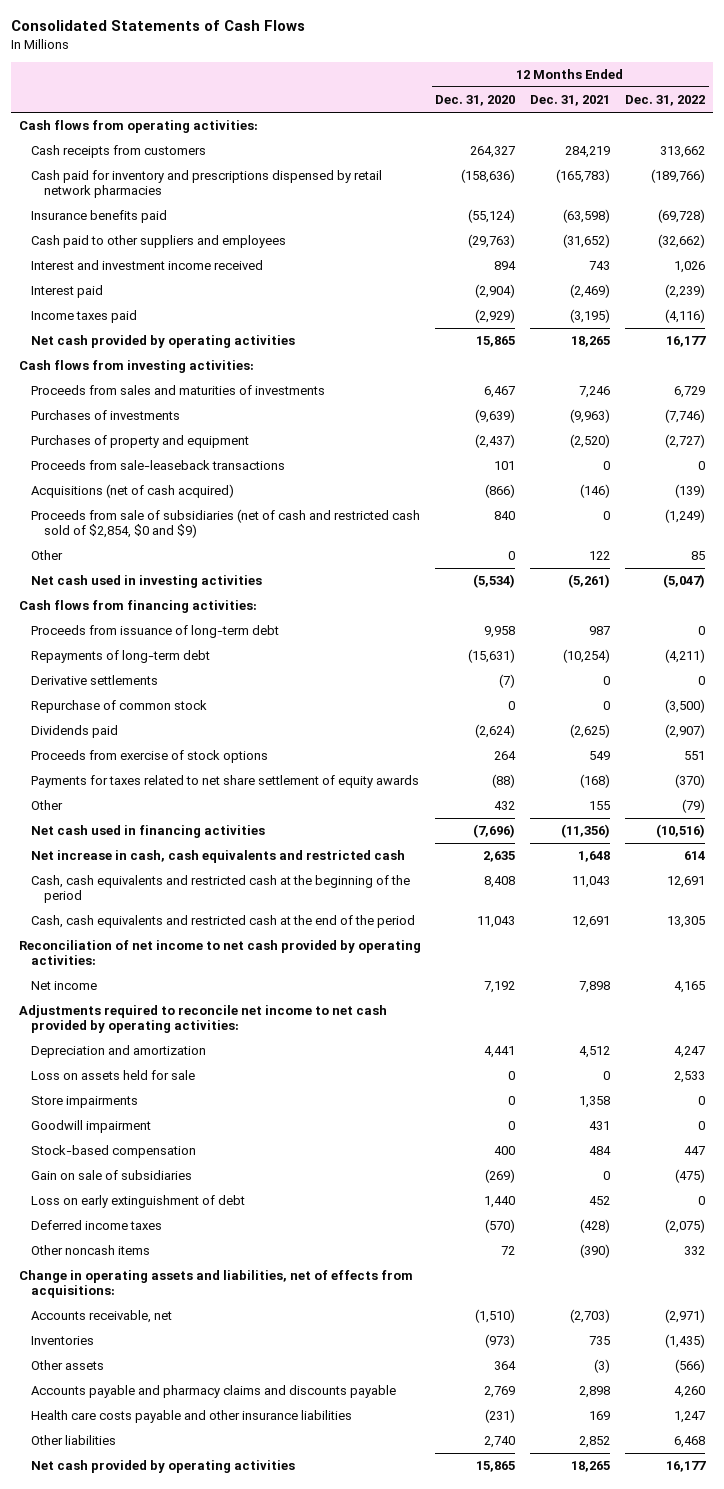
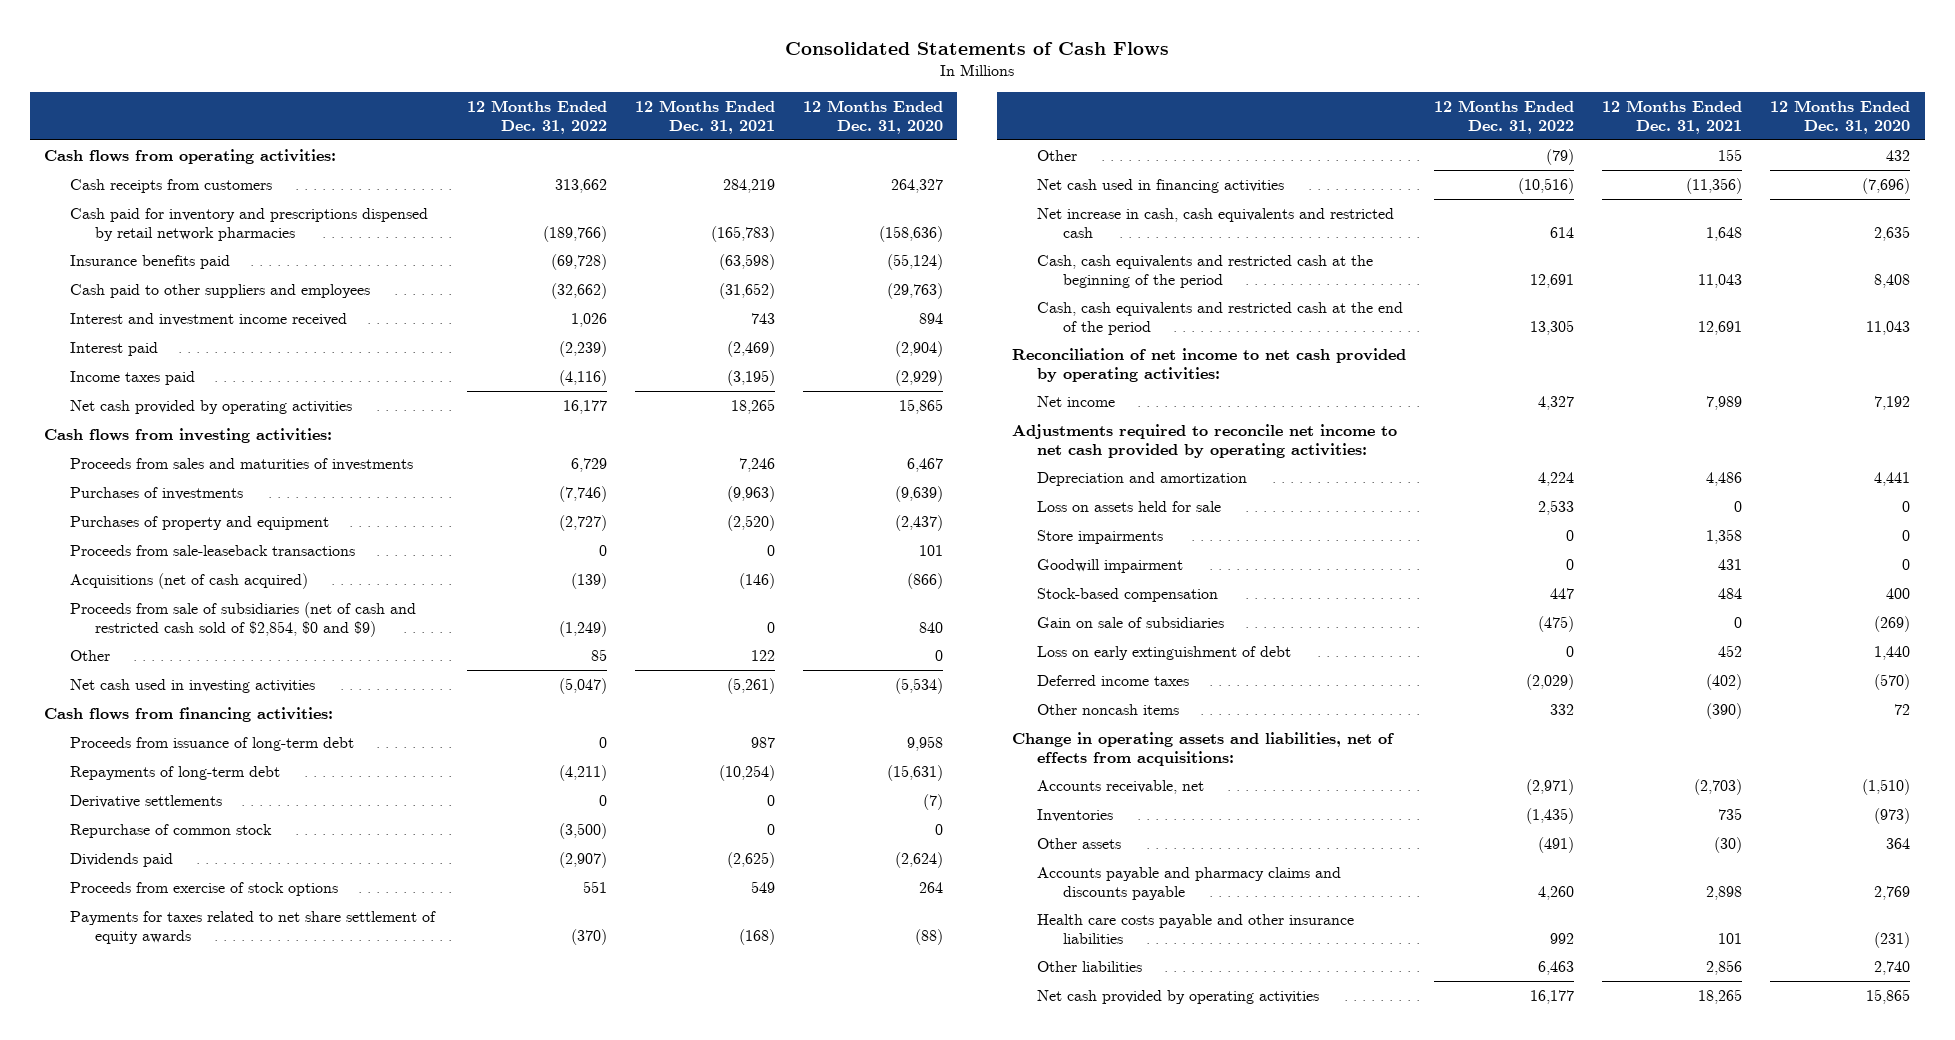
[579,981,611,994] 7,898 -> [1706,395,1743,410] 7,989
[674,981,706,994] 4,165 -> [1537,395,1574,410] 4,327
[579,1046,611,1059] 4,512 -> [1706,471,1743,486] 4,486
[674,1046,706,1059] 4,247 -> [1537,471,1574,486] 4,224
[580,1219,611,1234] (428) -> [1706,673,1743,690] (402)
[665,1219,706,1234] (2,075) -> [1525,673,1574,690] (2,029)
[594,1359,611,1374] (3) -> [1714,836,1743,853] (30)
[675,1359,706,1374] (566) -> [1537,836,1574,853] (491)
[589,1411,611,1421] 169 -> [1718,932,1743,944] 101
[674,1411,706,1424] 1,247 -> [1549,932,1574,944] 992
[579,1436,611,1449] 2,852 -> [1706,959,1743,975] 2,856
[674,1436,706,1449] 6,468 -> [1537,960,1574,975] 6,463

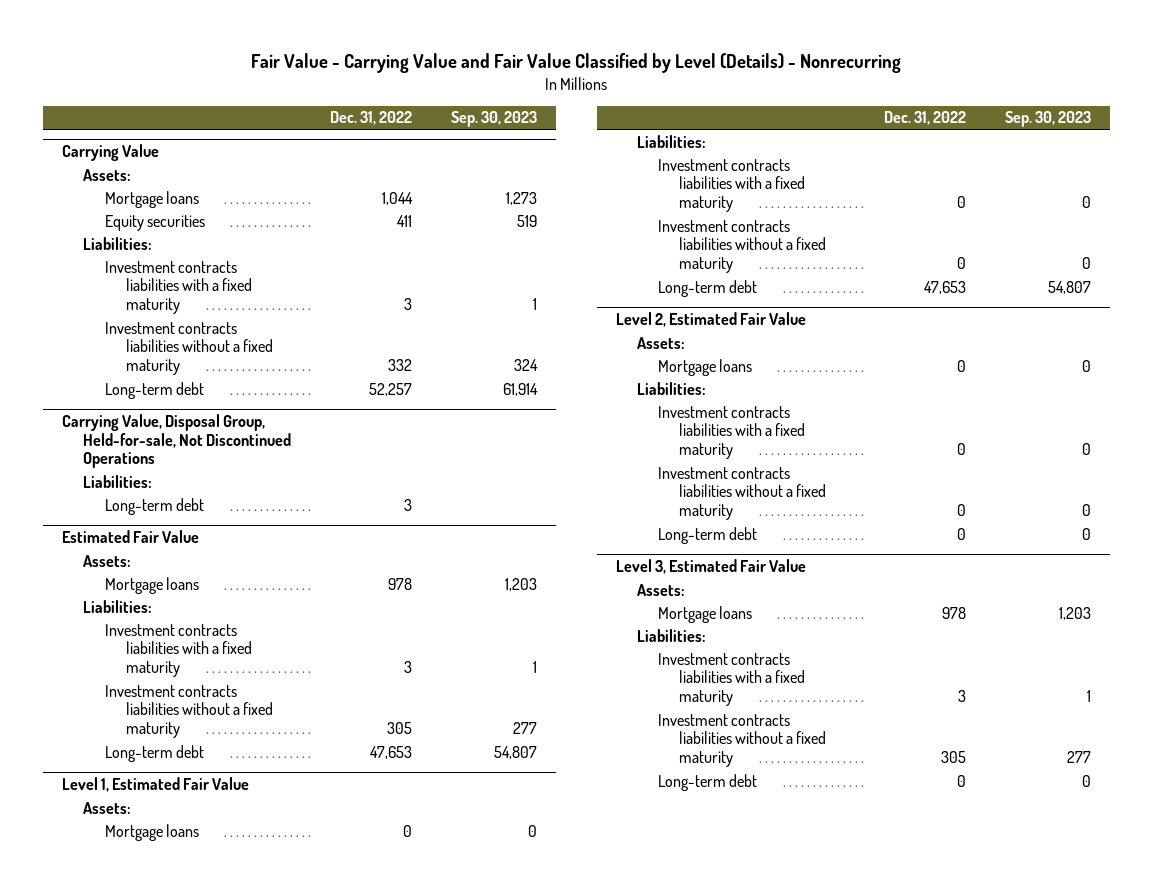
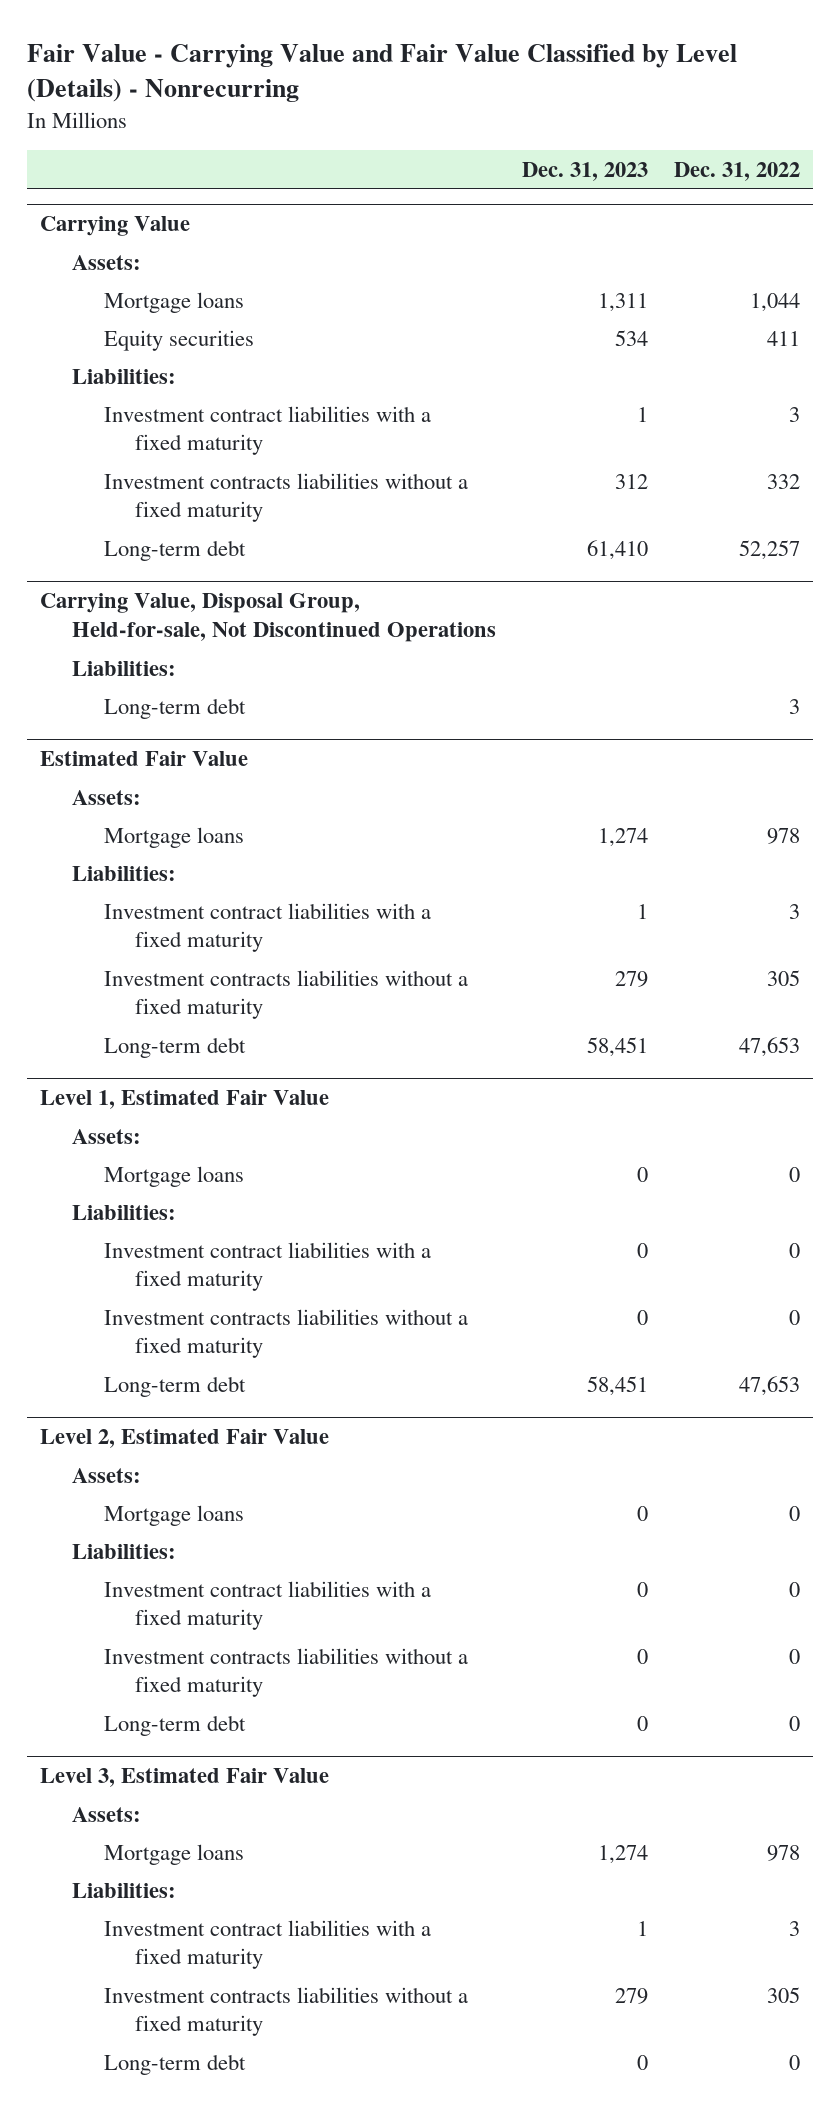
[450,111,537,128] Sep. 30, 2023 -> none
none -> [521,161,648,181] Dec. 31, 2023
[104,260,252,314] Investment contracts liabilities with a fixed maturity -> [103,405,431,456] Investment contract liabilities with a fixed maturity
[104,623,252,677] Investment contracts liabilities with a fixed maturity -> [103,902,431,953] Investment contract liabilities with a fixed maturity
[658,158,806,212] Investment contracts liabilities with a fixed maturity -> [103,1241,431,1292] Investment contract liabilities with a fixed maturity
[658,405,806,459] Investment contracts liabilities with a fixed maturity -> [103,1580,431,1631] Investment contract liabilities with a fixed maturity
[658,652,806,706] Investment contracts liabilities with a fixed maturity -> [103,1919,431,1970] Investment contract liabilities with a fixed maturity

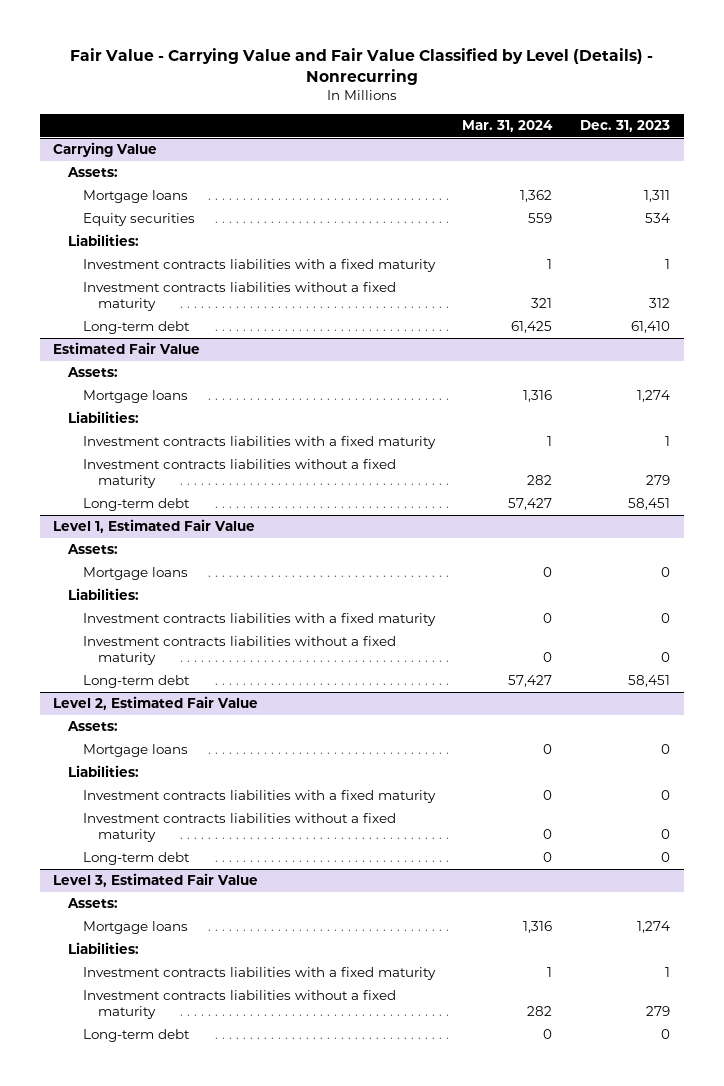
[674,161,801,181] Dec. 31, 2022 -> none
none -> [462,119,554,132] Mar. 31, 2024
[103,405,431,456] Investment contract liabilities with a fixed maturity -> [82,259,436,273] Investment contracts liabilities with a fixed maturity
[40,593,496,642] Carrying Value, Disposal Group, Held-for-sale, Not Discontinued Operations -> none
[71,660,176,676] Liabilities: -> none
[103,697,246,719] Long-term debt -> none
[103,902,431,953] Investment contract liabilities with a fixed maturity -> [82,436,436,450] Investment contracts liabilities with a fixed maturity
[103,1241,431,1292] Investment contract liabilities with a fixed maturity -> [82,613,436,627] Investment contracts liabilities with a fixed maturity
[103,1580,431,1631] Investment contract liabilities with a fixed maturity -> [82,790,436,804] Investment contracts liabilities with a fixed maturity
[103,1919,431,1970] Investment contract liabilities with a fixed maturity -> [82,967,436,981] Investment contracts liabilities with a fixed maturity

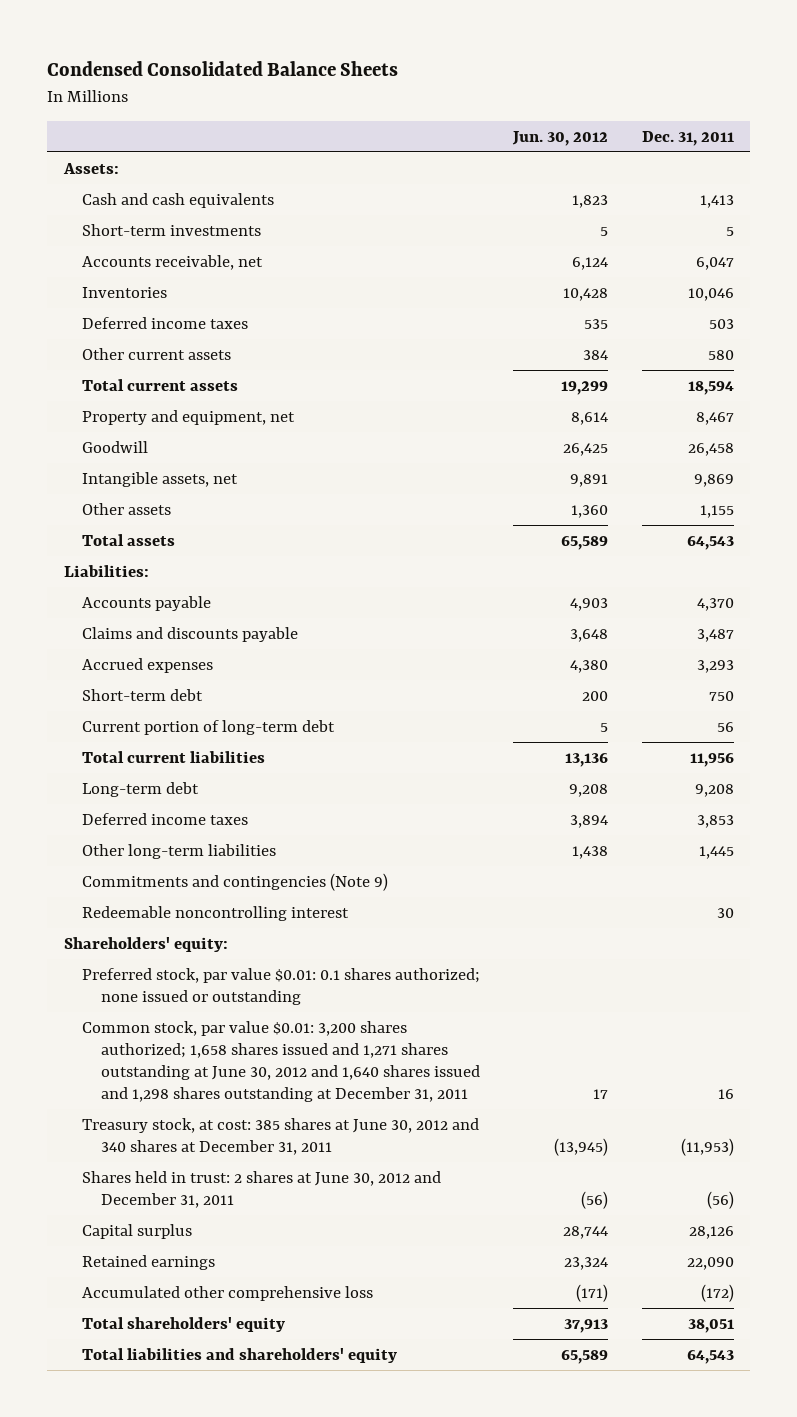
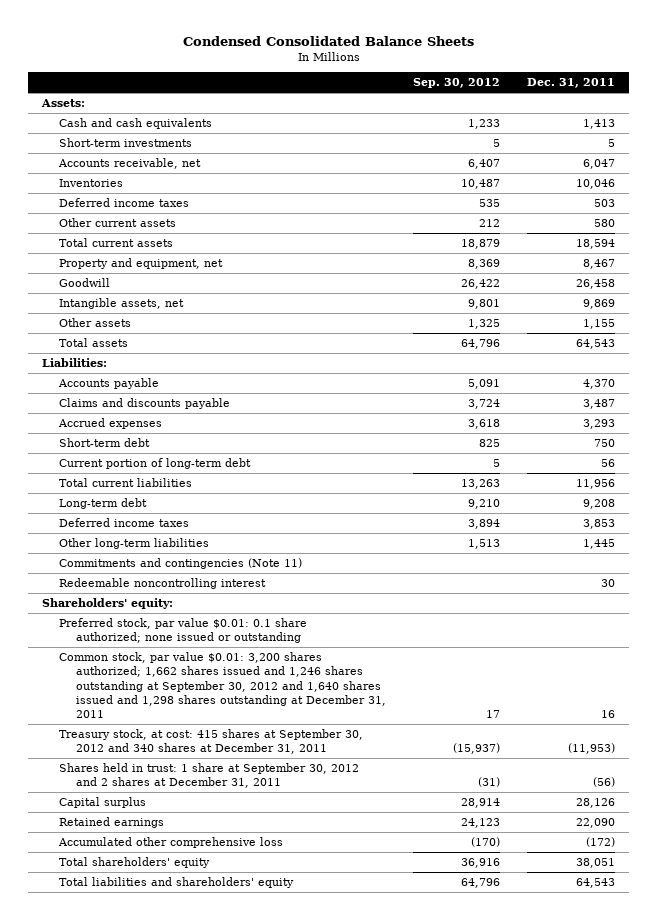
[512,130,609,146] Jun. 30, 2012 -> none
none -> [413,78,501,89] Sep. 30, 2012
[82,872,389,891] Commitments and contingencies (Note 9) -> [59,558,303,570] Commitments and contingencies (Note 11)
[82,967,481,1005] Preferred stock, par value $0.01: 0.1 shares authorized; none issued or outstanding -> [59,618,308,644] Preferred stock, par value $0.01: 0.1 share authorized; none issued or outstanding
[82,1020,480,1102] Common stock, par value $0.01: 3,200 shares authorized; 1,658 shares issued and 1,271 shares outstanding at June 30, 2012 and 1,640 shares issued and 1,298 shares outstanding at December 31, 2011 -> [59,652,387,719] Common stock, par value $0.01: 3,200 shares authorized; 1,662 shares issued and 1,246 shares outstanding at September 30, 2012 and 1,640 shares issued and 1,298 shares outstanding at December 31, 2011
[82,1117,480,1155] Treasury stock, at cost: 385 shares at June 30, 2012 and 340 shares at December 31, 2011 -> [59,729,364,755] Treasury stock, at cost: 415 shares at September 30, 2012 and 340 shares at December 31, 2011
[82,1170,442,1208] Shares held in trust: 2 shares at June 30, 2012 and December 31, 2011 -> [59,763,360,789] Shares held in trust: 1 share at September 30, 2012 and 2 shares at December 31, 2011

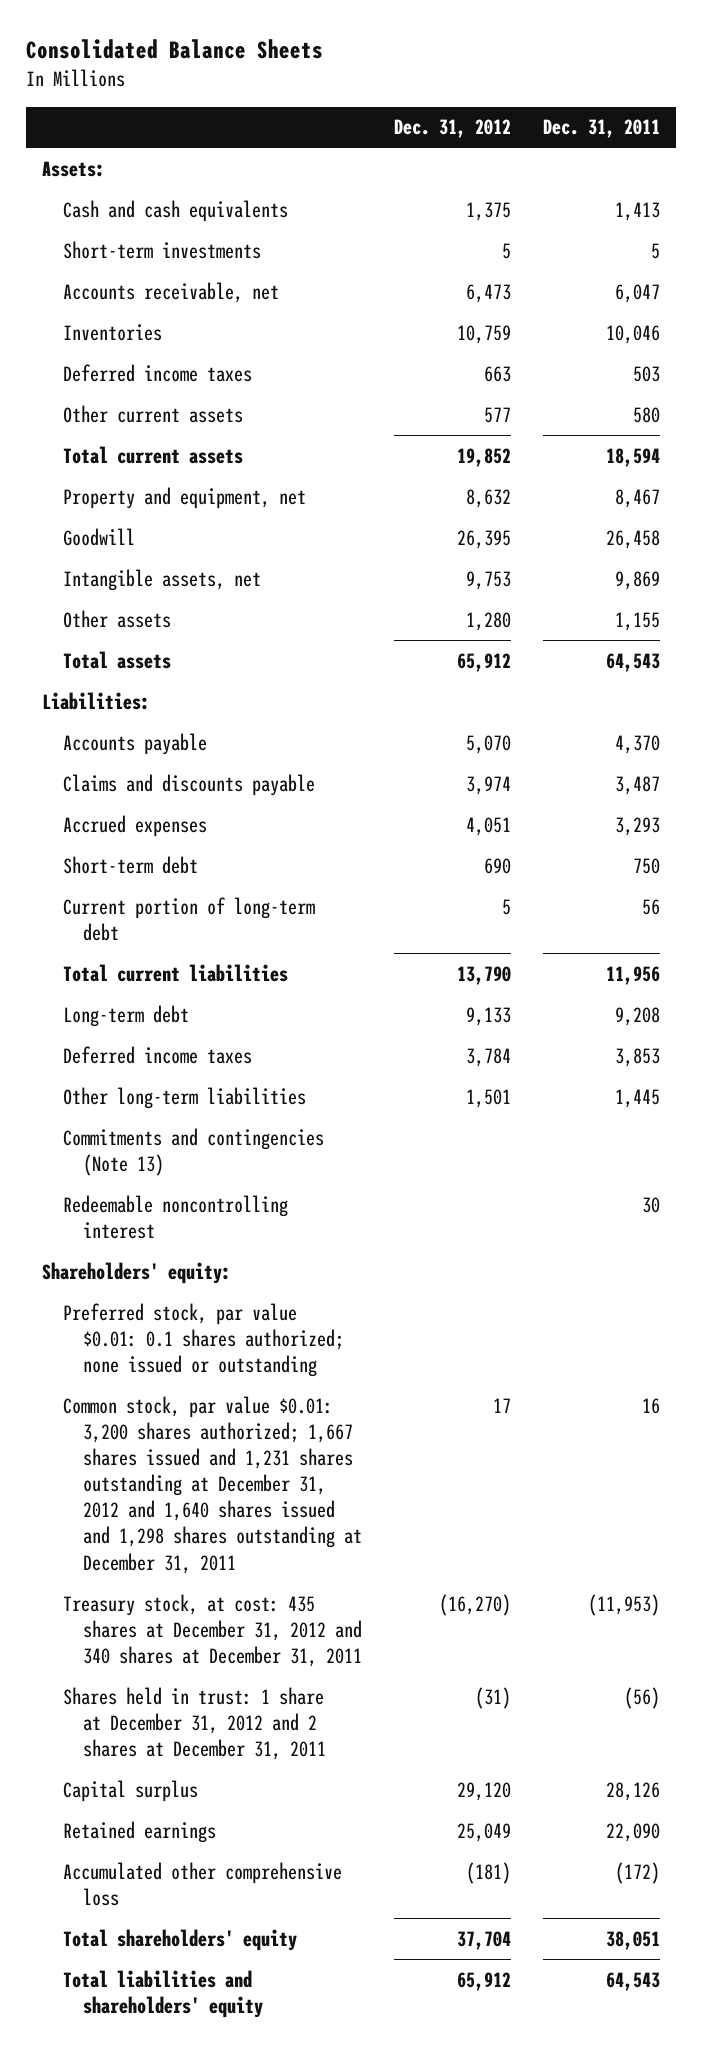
[182,35,474,46] Condensed Consolidated Balance Sheets -> [26,39,324,60] Consolidated Balance Sheets
[413,78,501,89] Sep. 30, 2012 -> none
none -> [393,119,511,139] Dec. 31, 2012
[59,558,303,570] Commitments and contingencies (Note 11) -> [62,1127,324,1176] Commitments and contingencies (Note 13)
[59,618,308,644] Preferred stock, par value $0.01: 0.1 share authorized; none issued or outstanding -> [62,1302,345,1377] Preferred stock, par value $0.01: 0.1 shares authorized; none issued or outstanding
[59,652,387,719] Common stock, par value $0.01: 3,200 shares authorized; 1,662 shares issued and 1,246 shares outstanding at September 30, 2012 and 1,640 shares issued and 1,298 shares outstanding at December 31, 2011 -> [62,1395,363,1574] Common stock, par value $0.01: 3,200 shares authorized; 1,667 shares issued and 1,231 shares outstanding at December 31, 2012 and 1,640 shares issued and 1,298 shares outstanding at December 31, 2011
[59,729,364,755] Treasury stock, at cost: 415 shares at September 30, 2012 and 340 shares at December 31, 2011 -> [62,1593,363,1667] Treasury stock, at cost: 435 shares at December 31, 2012 and 340 shares at December 31, 2011
[59,763,360,789] Shares held in trust: 1 share at September 30, 2012 and 2 shares at December 31, 2011 -> [62,1686,327,1760] Shares held in trust: 1 share at December 31, 2012 and 2 shares at December 31, 2011

